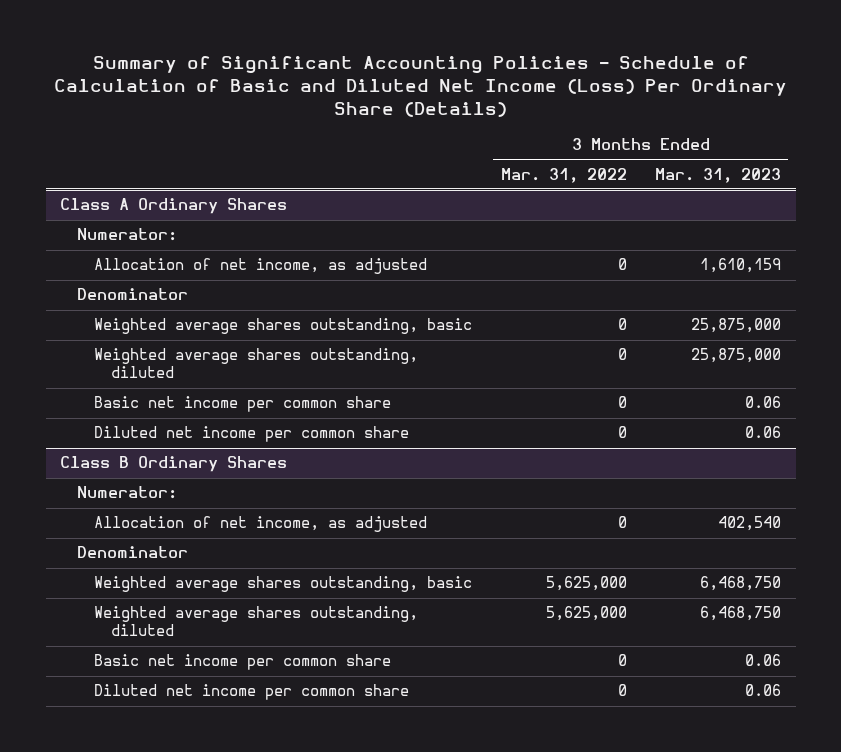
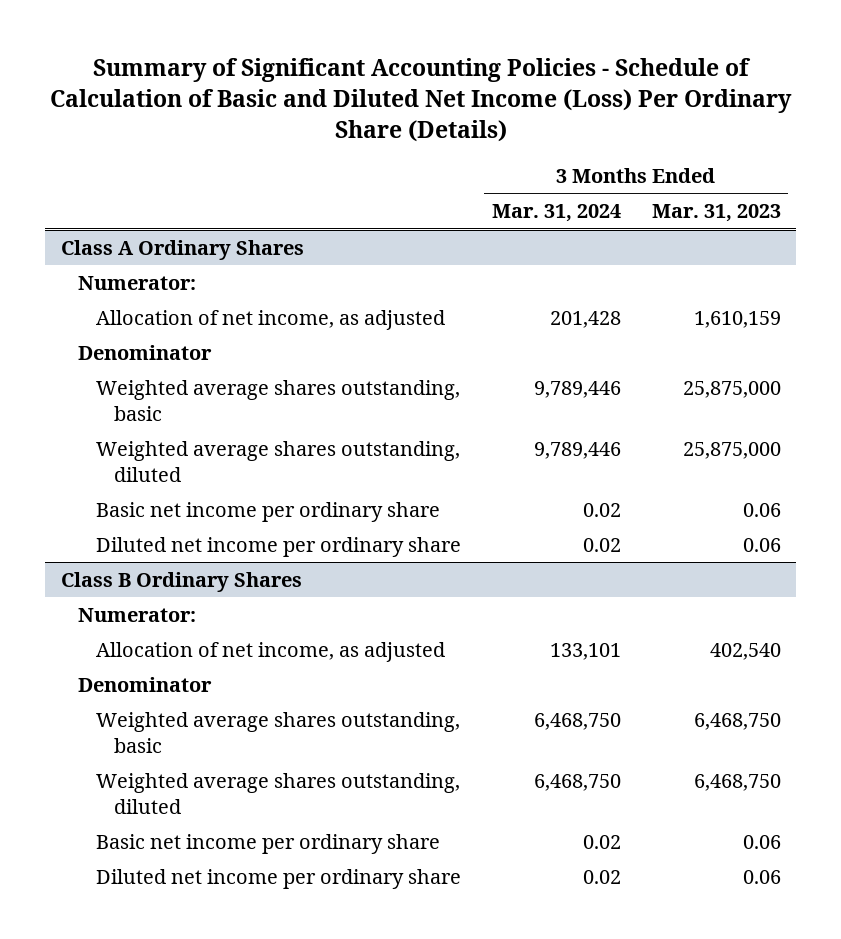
[500,167,627,183] Mar. 31, 2022 -> none
none -> [492,204,622,223] Mar. 31, 2024
[94,396,392,413] Basic net income per common share -> [96,501,441,522] Basic net income per ordinary share
[94,426,410,443] Diluted net income per common share -> [96,536,462,557] Diluted net income per ordinary share
[94,654,392,671] Basic net income per common share -> [96,833,441,854] Basic net income per ordinary share
[94,684,410,701] Diluted net income per common share -> [96,868,462,889] Diluted net income per ordinary share

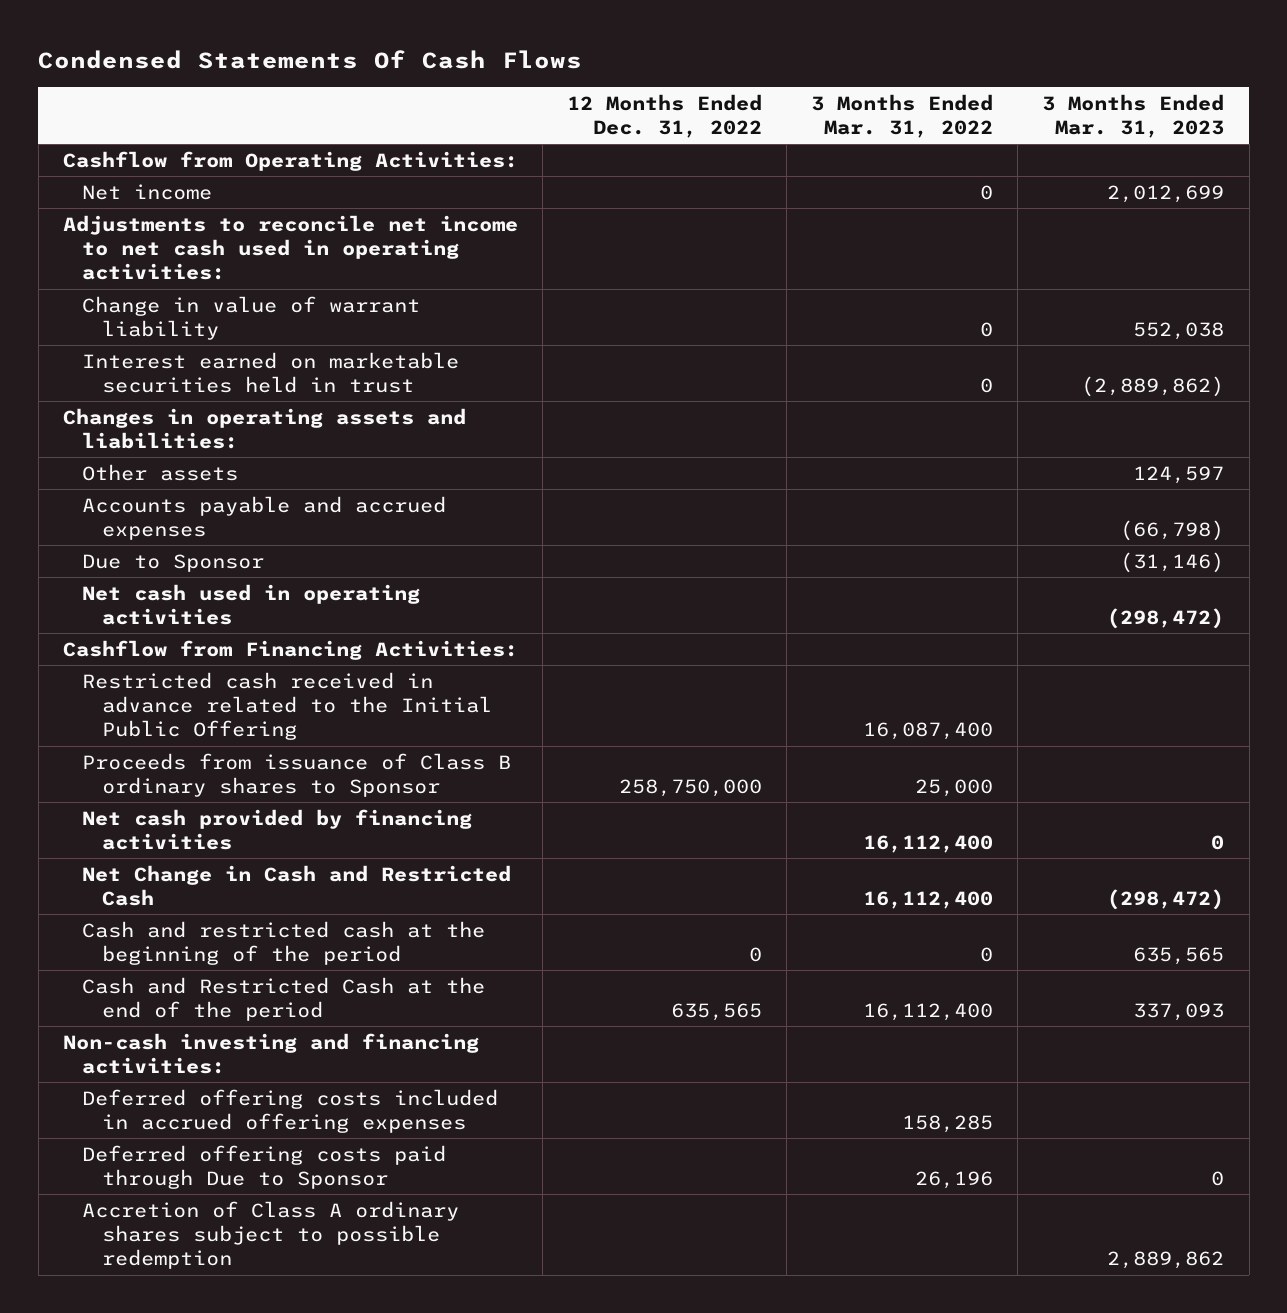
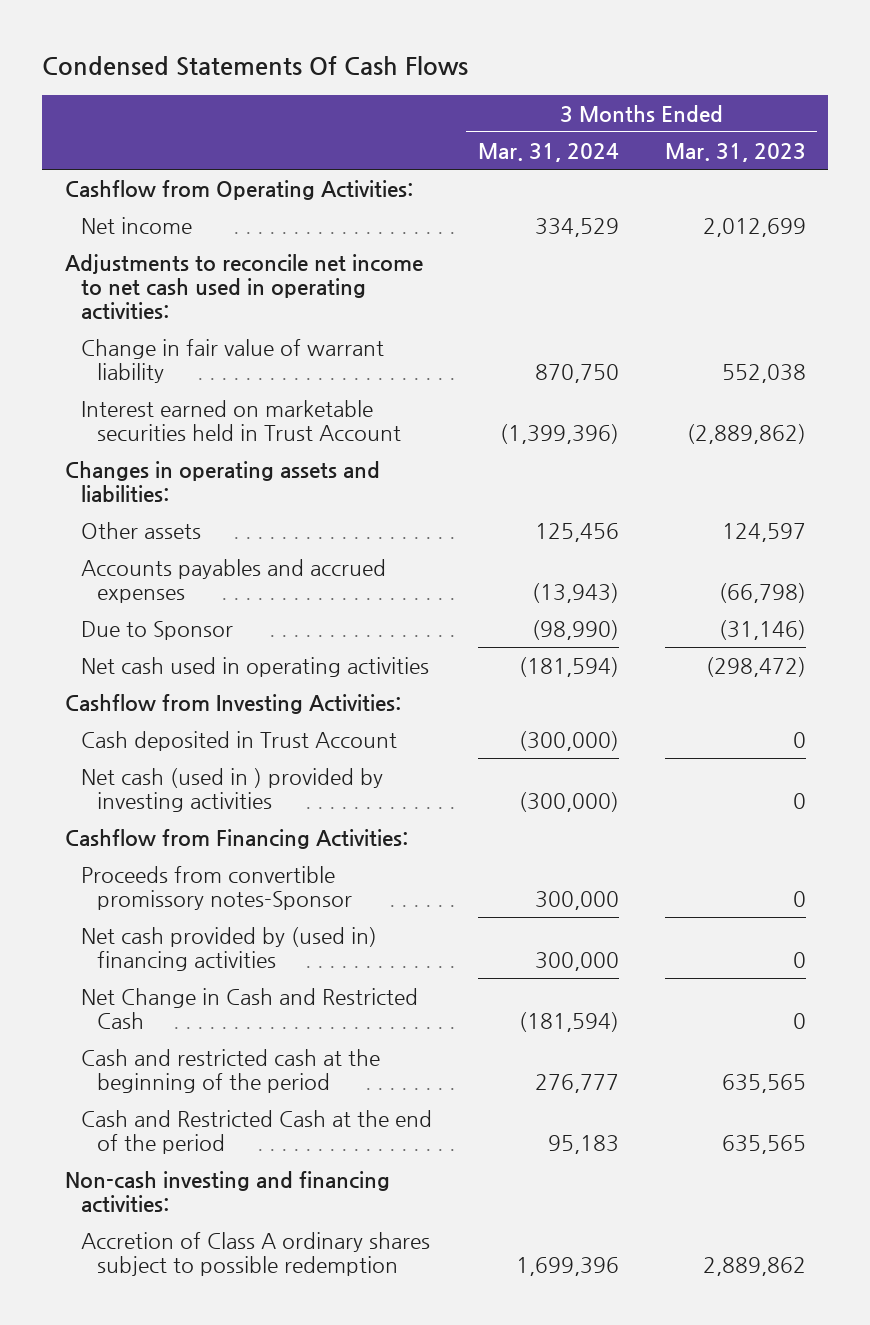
[567,93,763,138] 12 Months Ended Dec. 31, 2022 -> none
[811,93,994,138] 3 Months Ended Mar. 31, 2022 -> none
none -> [477,142,619,162] Mar. 31, 2024
[82,295,421,340] Change in value of warrant liability -> [80,338,384,383] Change in fair value of warrant liability
[82,351,460,393] Interest earned on marketable securities held in trust -> [80,399,401,441] Interest earned on marketable securities held in Trust Account
[82,495,447,540] Accounts payable and accrued expenses -> [80,558,386,603] Accounts payables and accrued expenses
none -> [64,693,401,714] Cashflow from Investing Activities:
none -> [80,730,397,751] Cash deposited in Trust Account
none -> [80,767,383,812] Net cash (used in ) provided by investing activities
[82,671,492,741] Restricted cash received in advance related to the Initial Public Offering -> none
[82,752,512,797] Proceeds from issuance of Class B ordinary shares to Sponsor -> none
none -> [80,865,352,910] Proceeds from convertible promissory notes-Sponsor
[82,808,473,850] Net cash provided by financing activities -> [80,926,377,971] Net cash provided by (used in) financing activities
[1107,888,1225,910] (298,472) -> [792,1012,806,1029] 0
[1133,1002,1225,1021] 337,093 -> [721,1134,806,1154] 635,565
[82,1088,499,1133] Deferred offering costs included in accrued offering expenses -> none
[82,1144,447,1189] Deferred offering costs paid through Due to Sponsor -> none

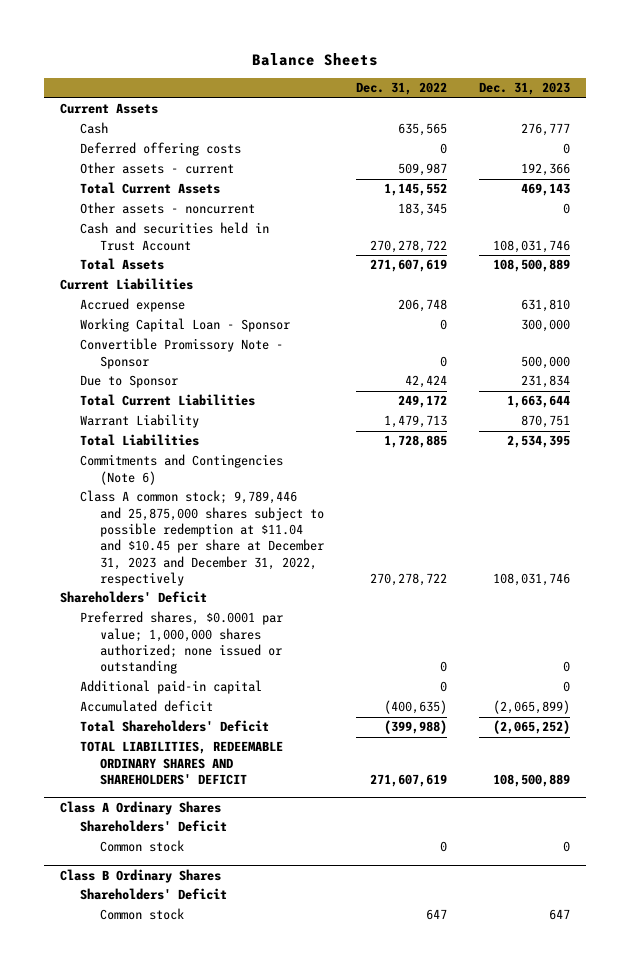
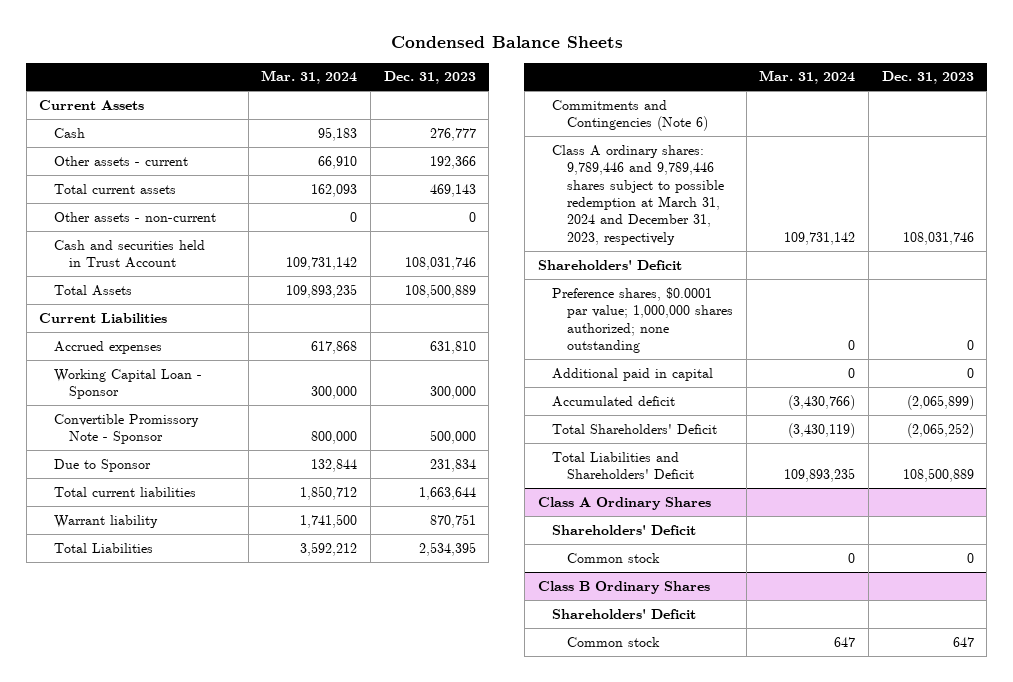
[251,52,378,66] Balance Sheets -> [390,36,623,49] Condensed Balance Sheets
[355,82,447,96] Dec. 31, 2022 -> none
none -> [261,70,358,85] Mar. 31, 2024
[79,142,241,157] Deferred offering costs -> none
[79,182,220,195] Total Current Assets -> [54,183,177,194] Total current assets
[79,202,255,215] Other assets - noncurrent -> [54,211,217,222] Other assets - non-current
[79,298,185,313] Accrued expense -> [54,340,163,354] Accrued expenses
[79,394,255,407] Total Current Liabilities -> [54,486,197,497] Total current liabilities
[79,414,199,429] Warrant Liability -> [54,514,159,528] Warrant liability
[79,490,324,586] Class A common stock; 9,789,446 and 25,875,000 shares subject to possible redemption at $11.04 and $10.45 per share at December 31, 2023 and December 31, 2022, respectively -> [552,144,725,245] Class A ordinary shares: 9,789,446 and 9,789,446 shares subject to possible redemption at March 31, 2024 and December 31, 2023, respectively
[79,611,283,675] Preferred shares, $0.0001 par value; 1,000,000 shares authorized; none issued or outstanding -> [552,286,734,354] Preference shares, $0.0001 par value; 1,000,000 shares authorized; none outstanding
[79,680,262,695] Additional paid-in capital -> [552,367,714,381] Additional paid in capital
[79,741,283,786] TOTAL LIABILITIES, REDEEMABLE ORDINARY SHARES AND SHAREHOLDERS' DEFICIT -> [552,451,695,480] Total Liabilities and Shareholders' Deficit

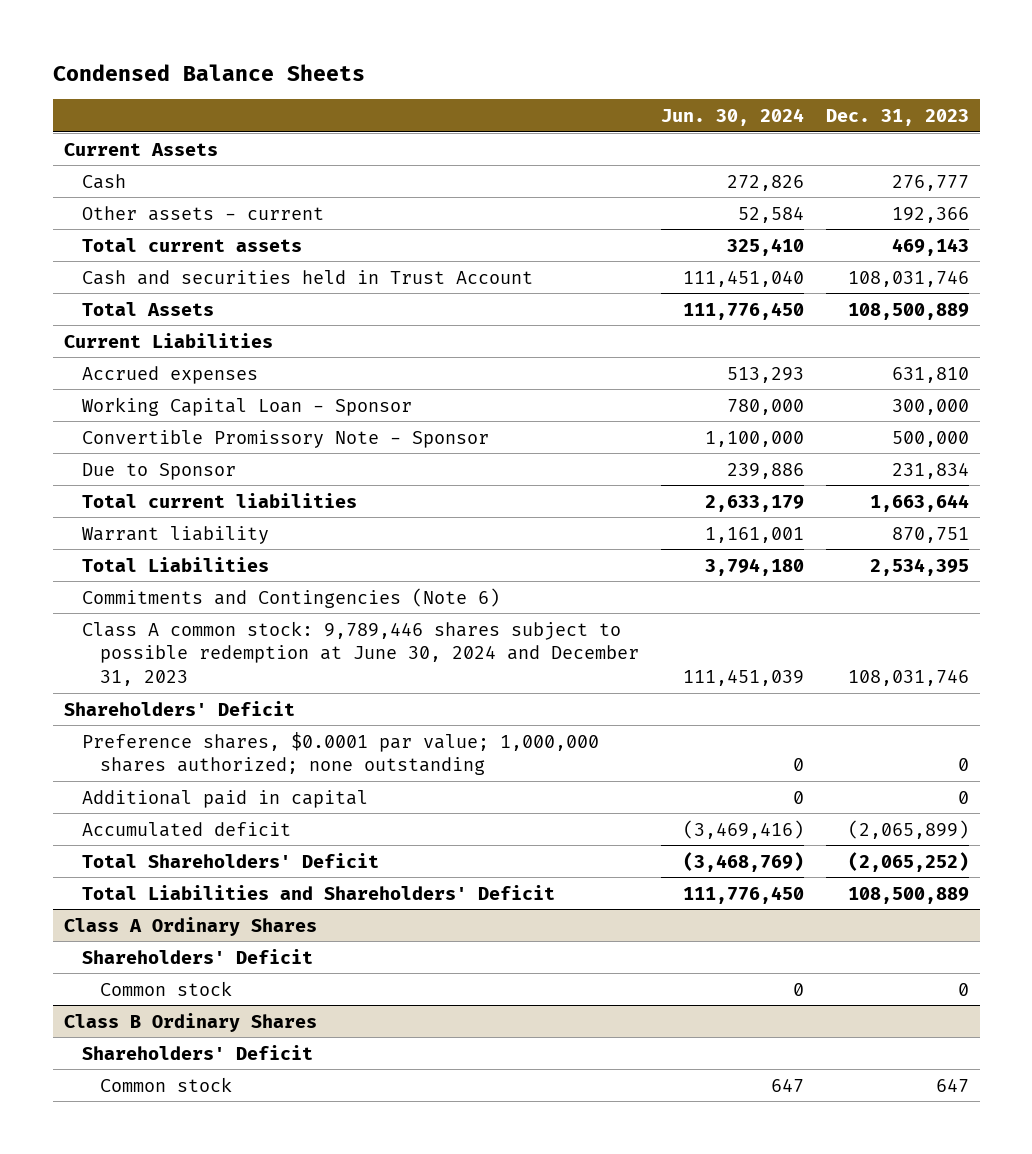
[261,70,358,85] Mar. 31, 2024 -> none
none -> [661,107,805,126] Jun. 30, 2024
[54,211,217,222] Other assets - non-current -> none
[552,144,725,245] Class A ordinary shares: 9,789,446 and 9,789,446 shares subject to possible redemption at March 31, 2024 and December 31, 2023, respectively -> [81,620,640,686] Class A common stock: 9,789,446 shares subject to possible redemption at June 30, 2024 and December 31, 2023

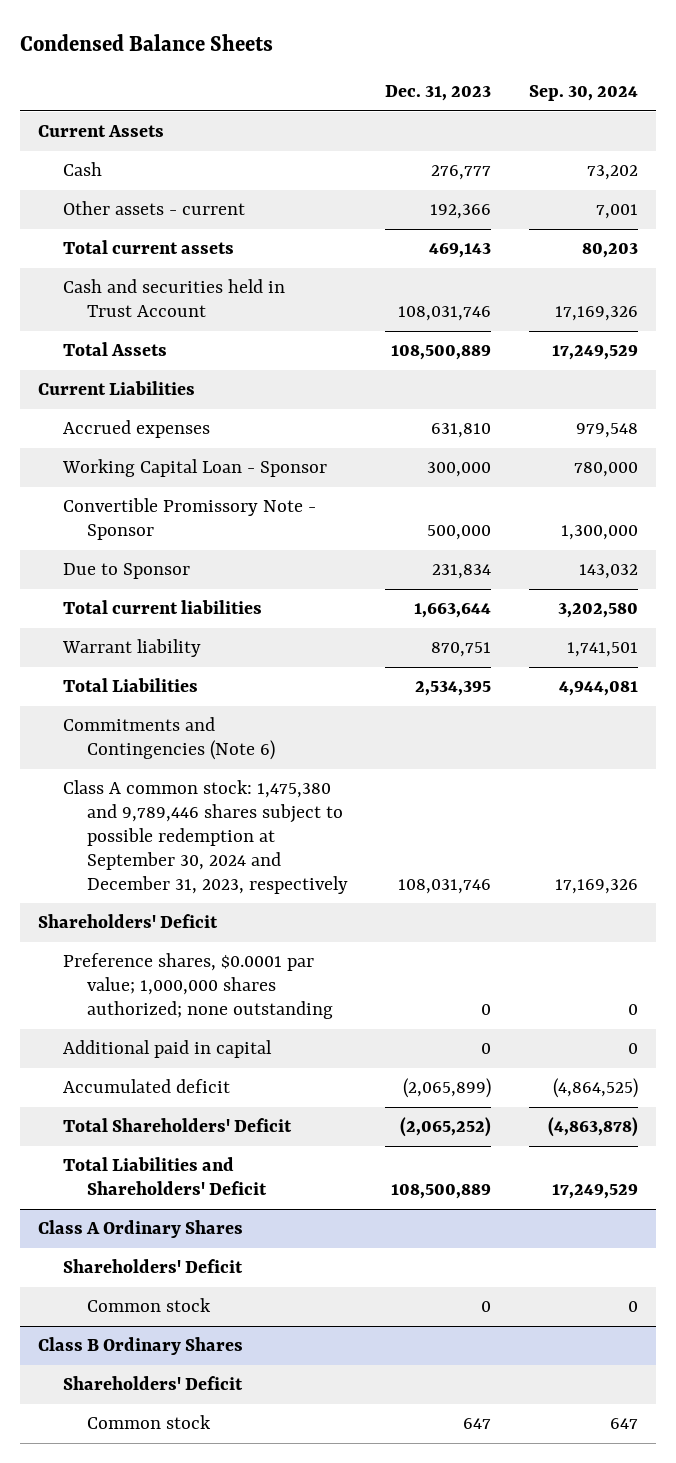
[661,107,805,126] Jun. 30, 2024 -> none
none -> [528,85,638,102] Sep. 30, 2024
[81,620,640,686] Class A common stock: 9,789,446 shares subject to possible redemption at June 30, 2024 and December 31, 2023 -> [62,780,348,894] Class A common stock: 1,475,380 and 9,789,446 shares subject to possible redemption at September 30, 2024 and December 31, 2023, respectively

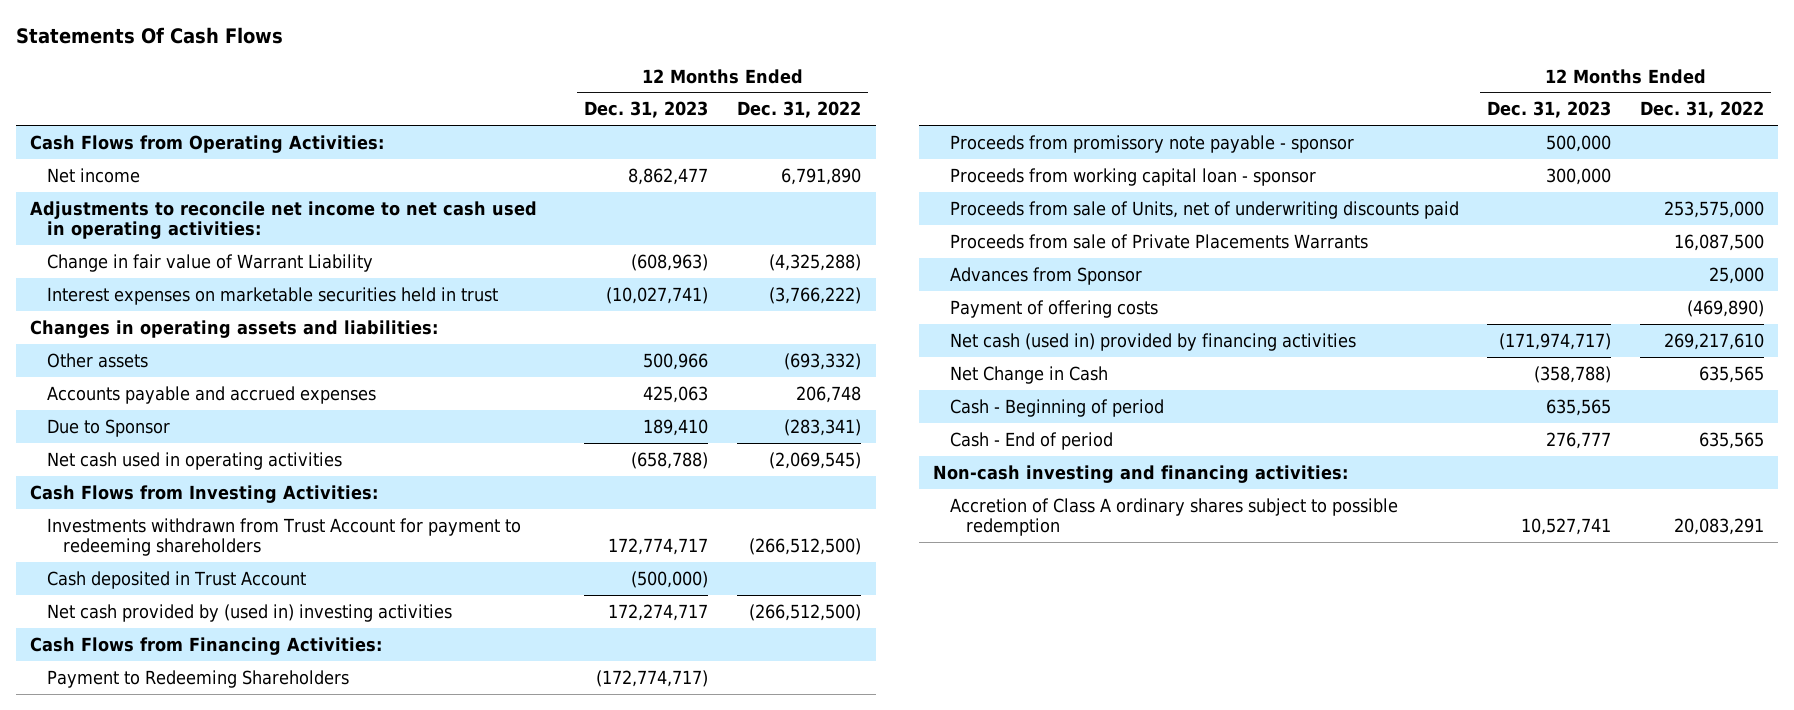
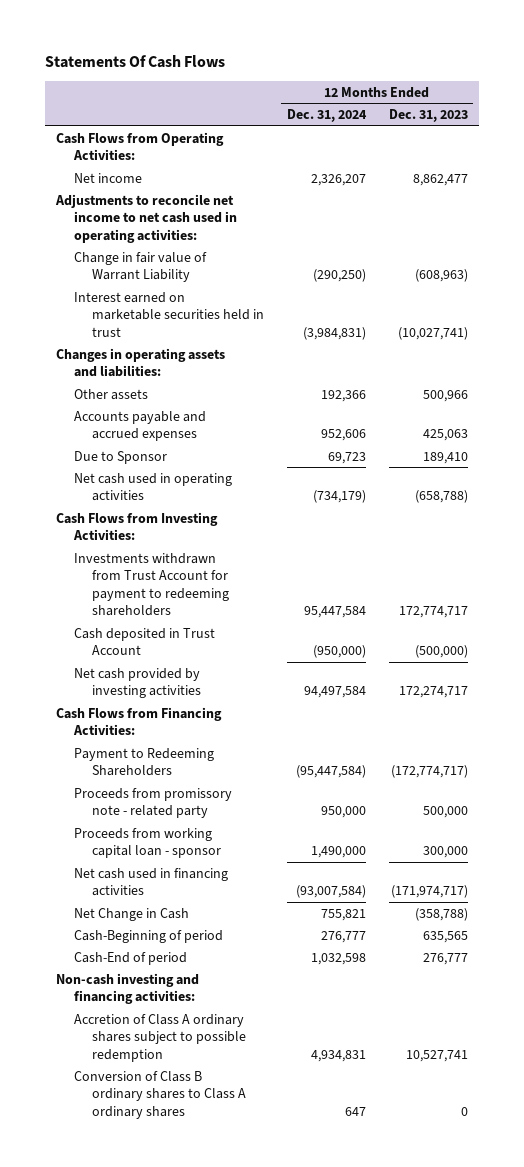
[737,101,862,119] Dec. 31, 2022 -> none
none -> [286,109,367,123] Dec. 31, 2024
[46,286,498,305] Interest expenses on marketable securities held in trust -> [74,291,264,337] Interest earned on marketable securities held in trust
[46,603,452,622] Net cash provided by (used in) investing activities -> [74,667,201,699] Net cash provided by investing activities
[949,134,1354,153] Proceeds from promissory note payable - sponsor -> [74,787,233,819] Proceeds from promissory note - related party
[949,200,1459,219] Proceeds from sale of Units, net of underwriting discounts paid -> none
[949,233,1368,249] Proceeds from sale of Private Placements Warrants -> none
[949,266,1142,285] Advances from Sponsor -> none
[949,299,1158,318] Payment of offering costs -> none
[949,332,1356,351] Net cash (used in) provided by financing activities -> [74,867,229,897] Net cash used in financing activities
[949,398,1164,417] Cash - Beginning of period -> [74,929,224,943] Cash-Beginning of period
[949,431,1113,450] Cash - End of period -> [74,951,188,965] Cash-End of period
none -> [74,1070,246,1119] Conversion of Class B ordinary shares to Class A ordinary shares

